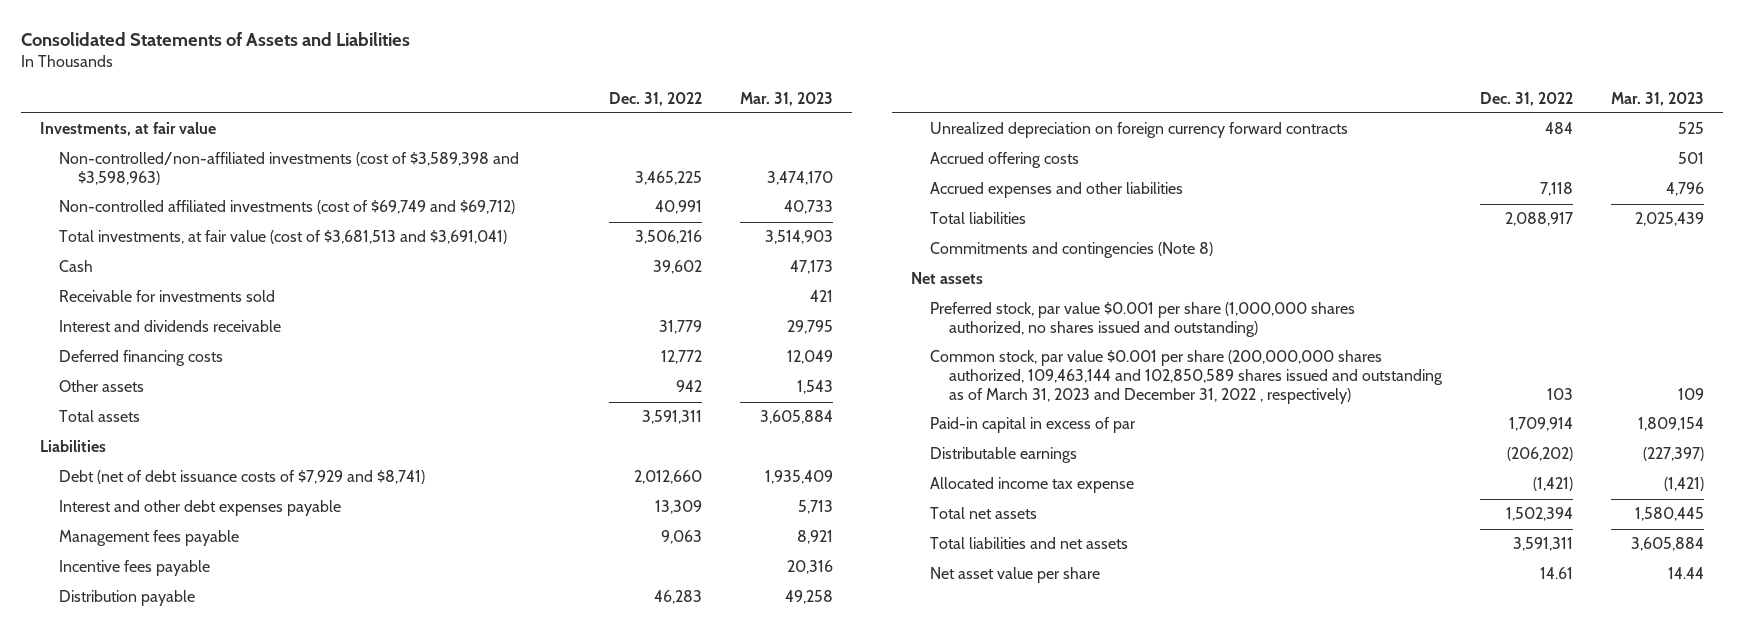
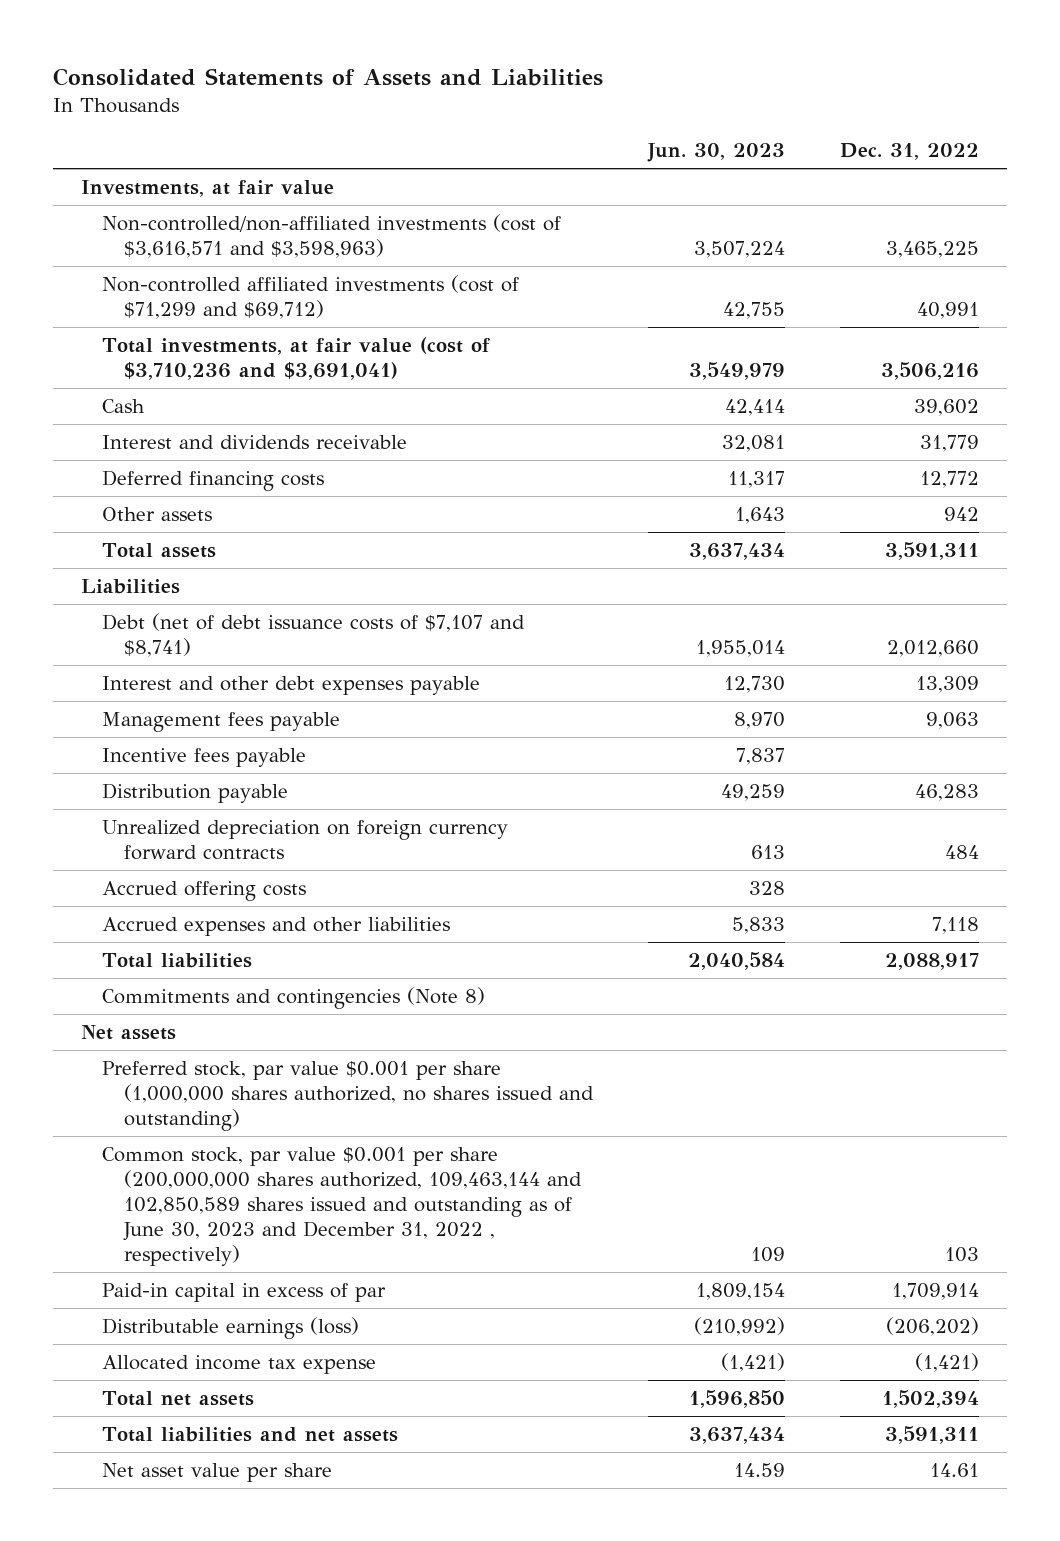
[740,91,834,106] Mar. 31, 2023 -> none
none -> [647,143,786,163] Jun. 30, 2023
[58,152,519,185] Non-controlled/non-affiliated investments (cost of $3,589,398 and $3,598,963) -> [102,213,562,259] Non-controlled/non-affiliated investments (cost of $3,616,571 and $3,598,963)
[58,200,515,215] Non-controlled affiliated investments (cost of $69,749 and $69,712) -> [102,274,520,320] Non-controlled affiliated investments (cost of $71,299 and $69,712)
[58,230,507,245] Total investments, at fair value (cost of $3,681,513 and $3,691,041) -> [102,336,491,381] Total investments, at fair value (cost of $3,710,236 and $3,691,041)
[58,290,275,303] Receivable for investments sold -> none
[58,470,425,485] Debt (net of debt issuance costs of $7,929 and $8,741) -> [102,612,526,658] Debt (net of debt issuance costs of $7,107 and $8,741)
[930,350,1444,404] Common stock, par value $0.001 per share (200,000,000 shares authorized, 109,463,144 and 102,850,589 shares issued and outstanding as of March 31, 2023 and December 31, 2022 , respectively) -> [102,1146,582,1267] Common stock, par value $0.001 per share (200,000,000 shares authorized, 109,463,144 and 102,850,589 shares issued and outstanding as of June 30, 2023 and December 31, 2022 , respectively)
[930,447,1078,464] Distributable earnings -> [102,1316,360,1339] Distributable earnings (loss)

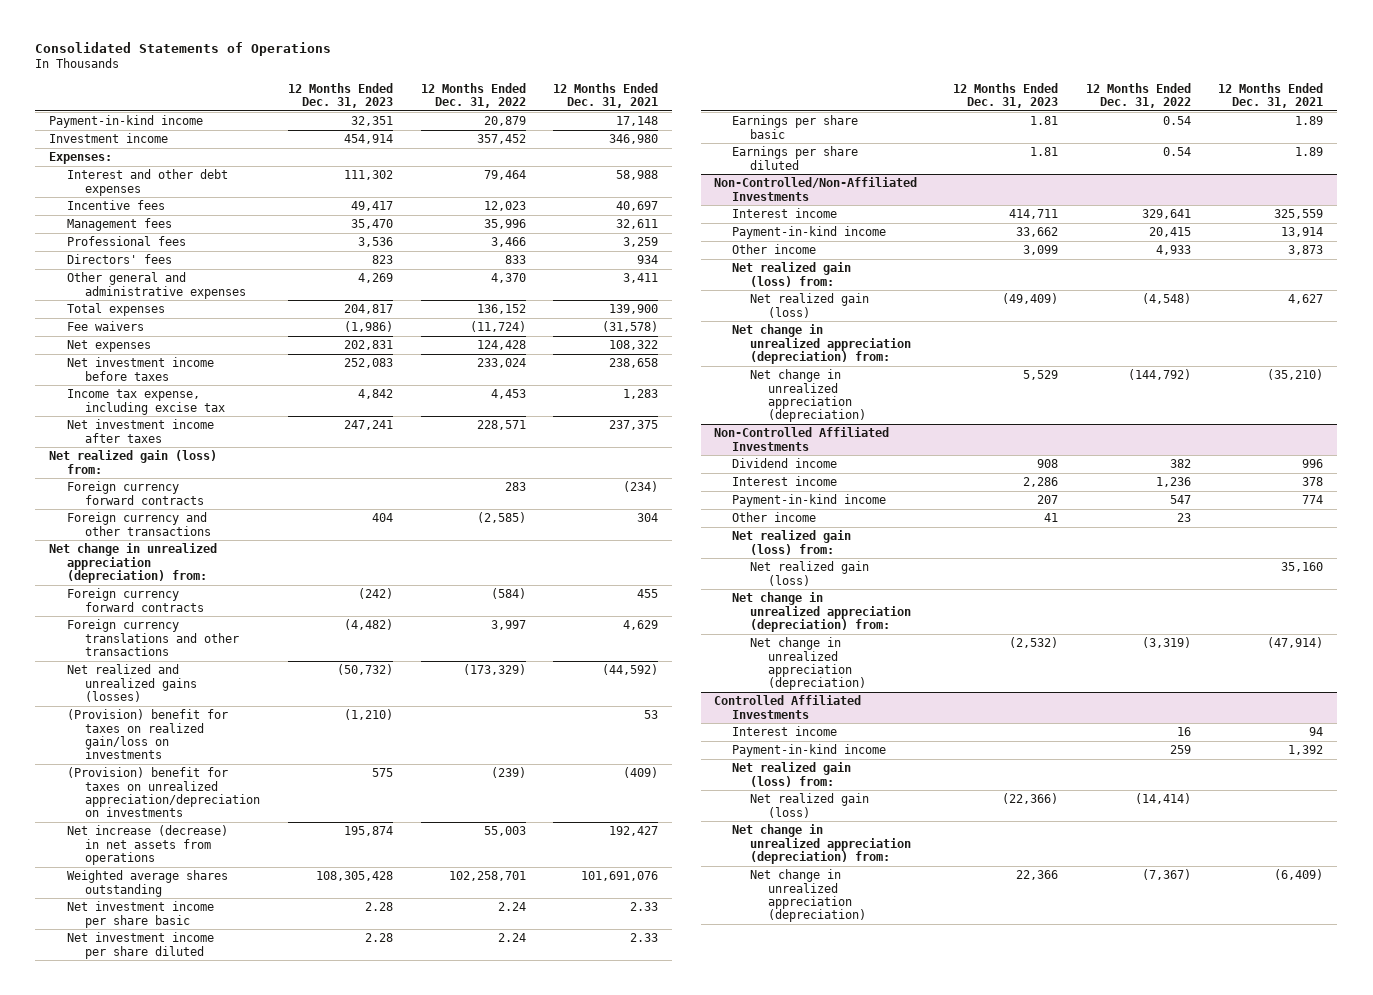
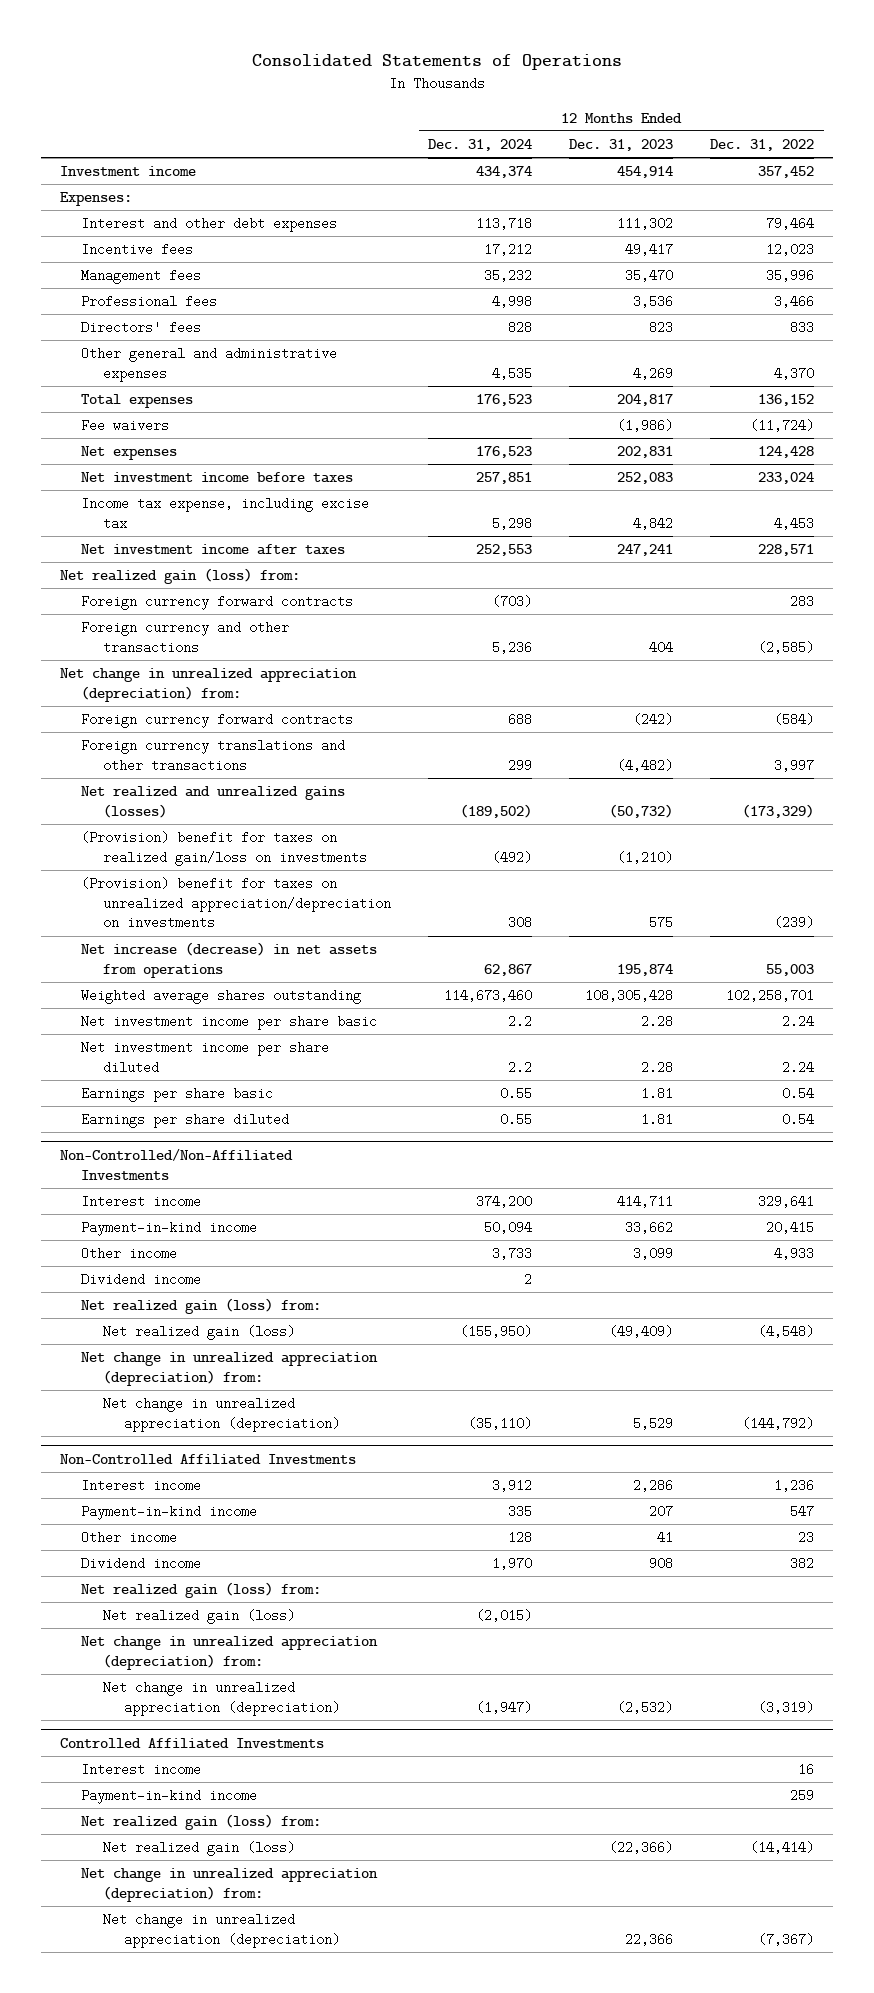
[553,82,659,109] 12 Months Ended Dec. 31, 2021 -> none
none -> [427,139,532,152] Dec. 31, 2024
[49,115,204,129] Payment-in-kind income -> none
none -> [81,1273,202,1287] Dividend income
[732,458,838,469] Dividend income -> [81,1557,202,1571] Dividend income

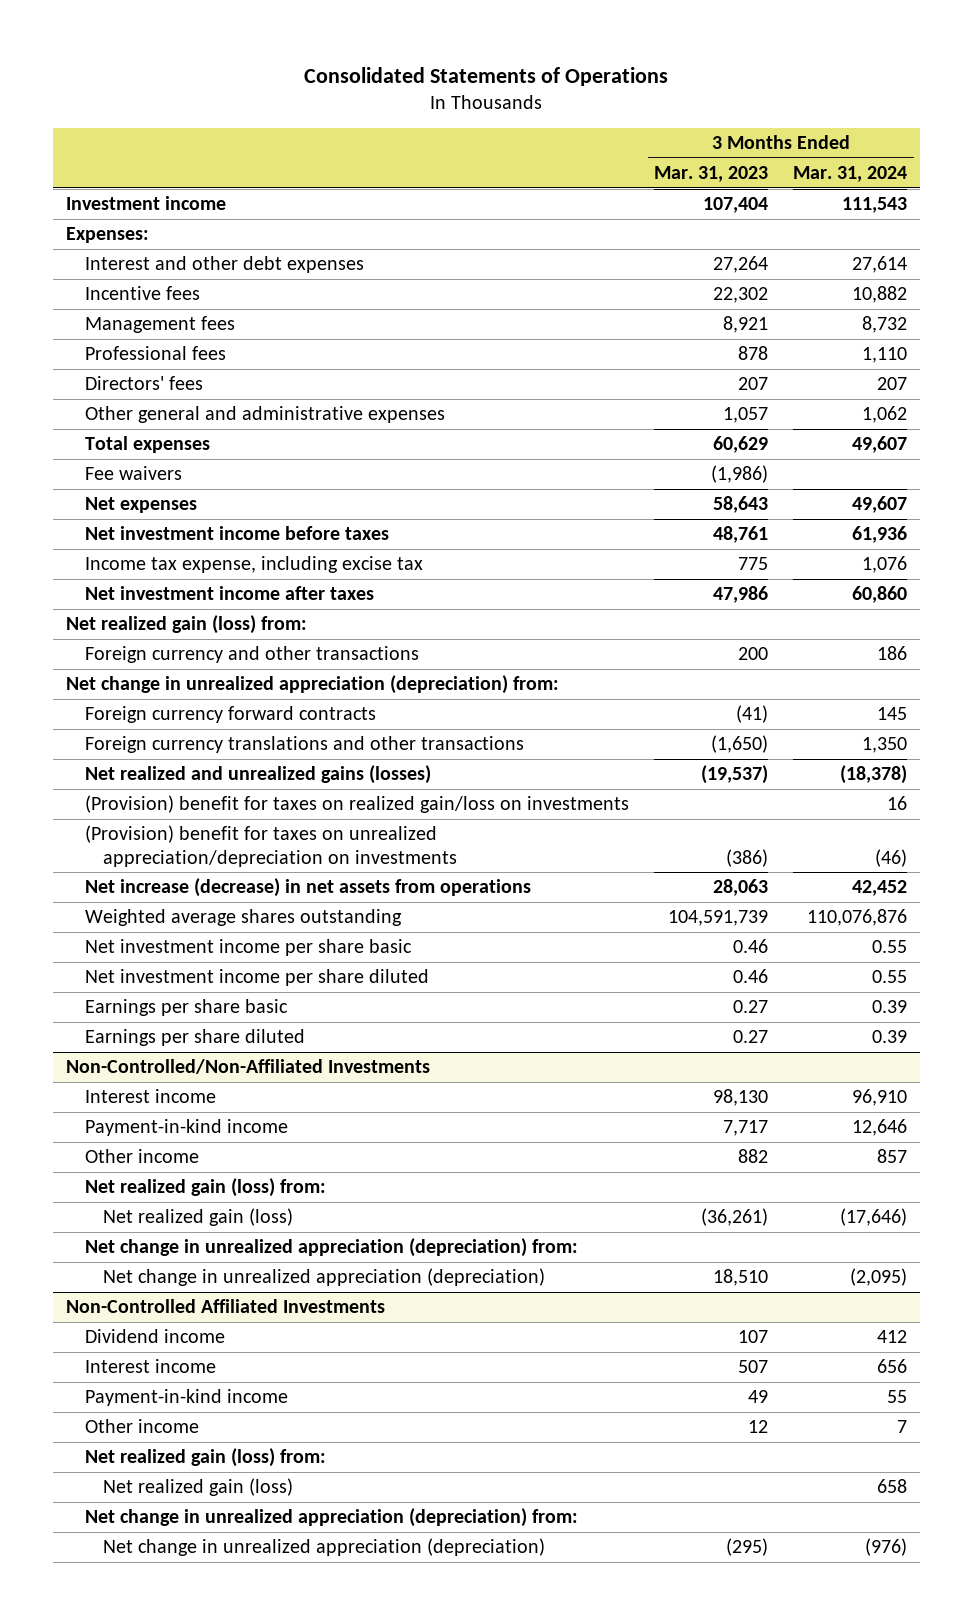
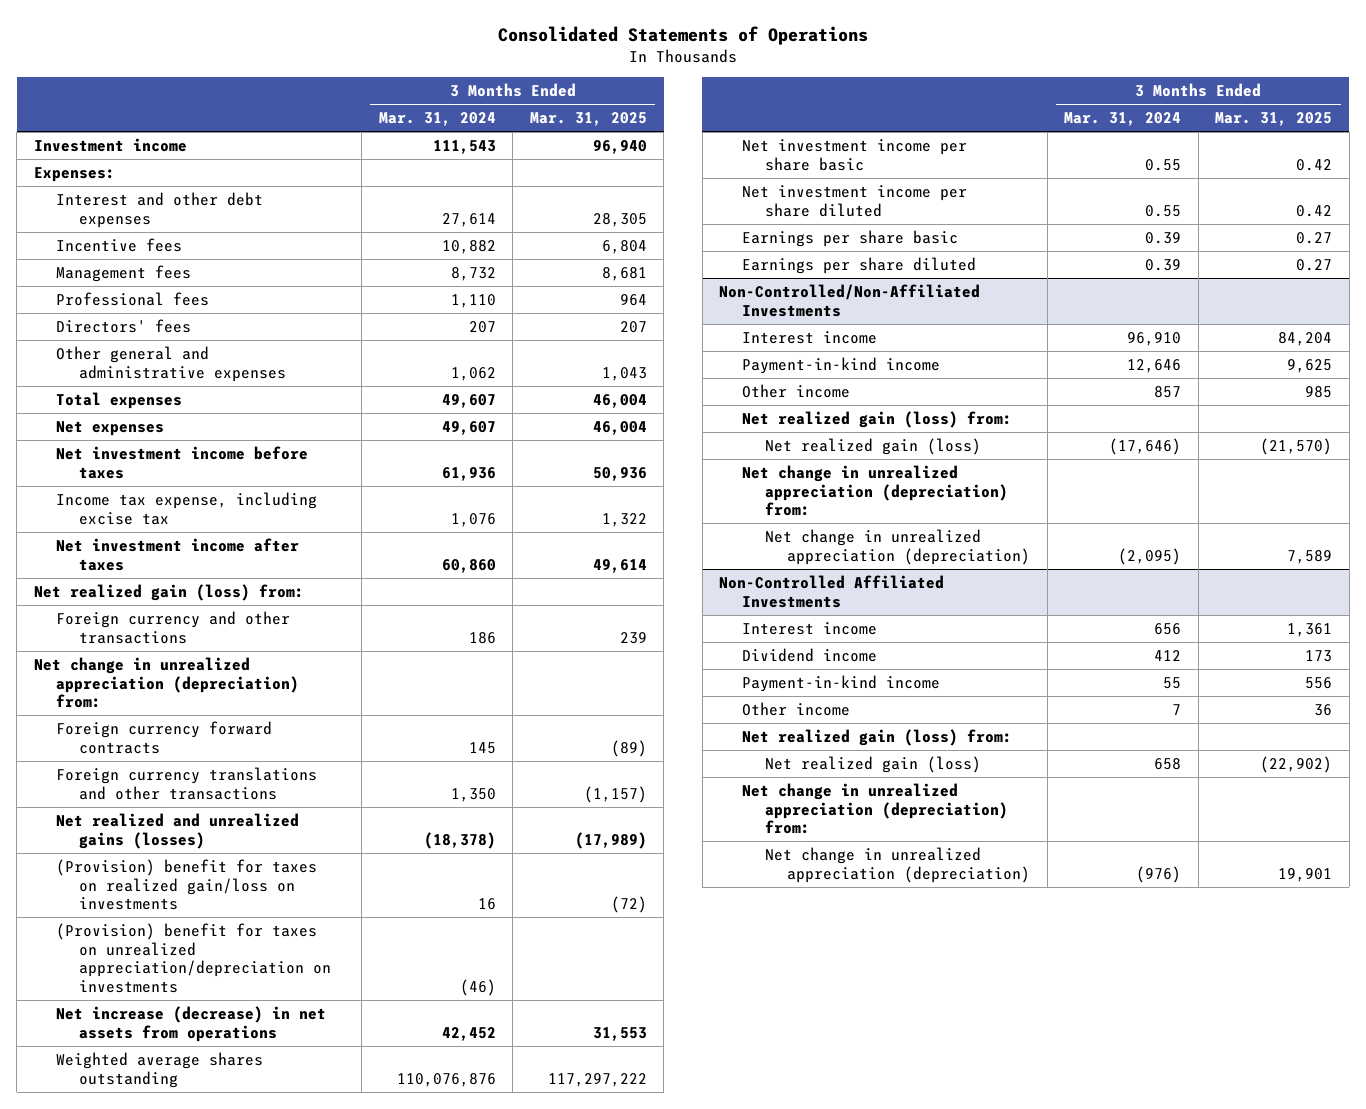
[653,165,768,182] Mar. 31, 2023 -> none
none -> [529,112,647,127] Mar. 31, 2025
[84,466,182,481] Fee waivers -> none
[84,1329,225,1344] Dividend income -> [741,647,877,662] Dividend income

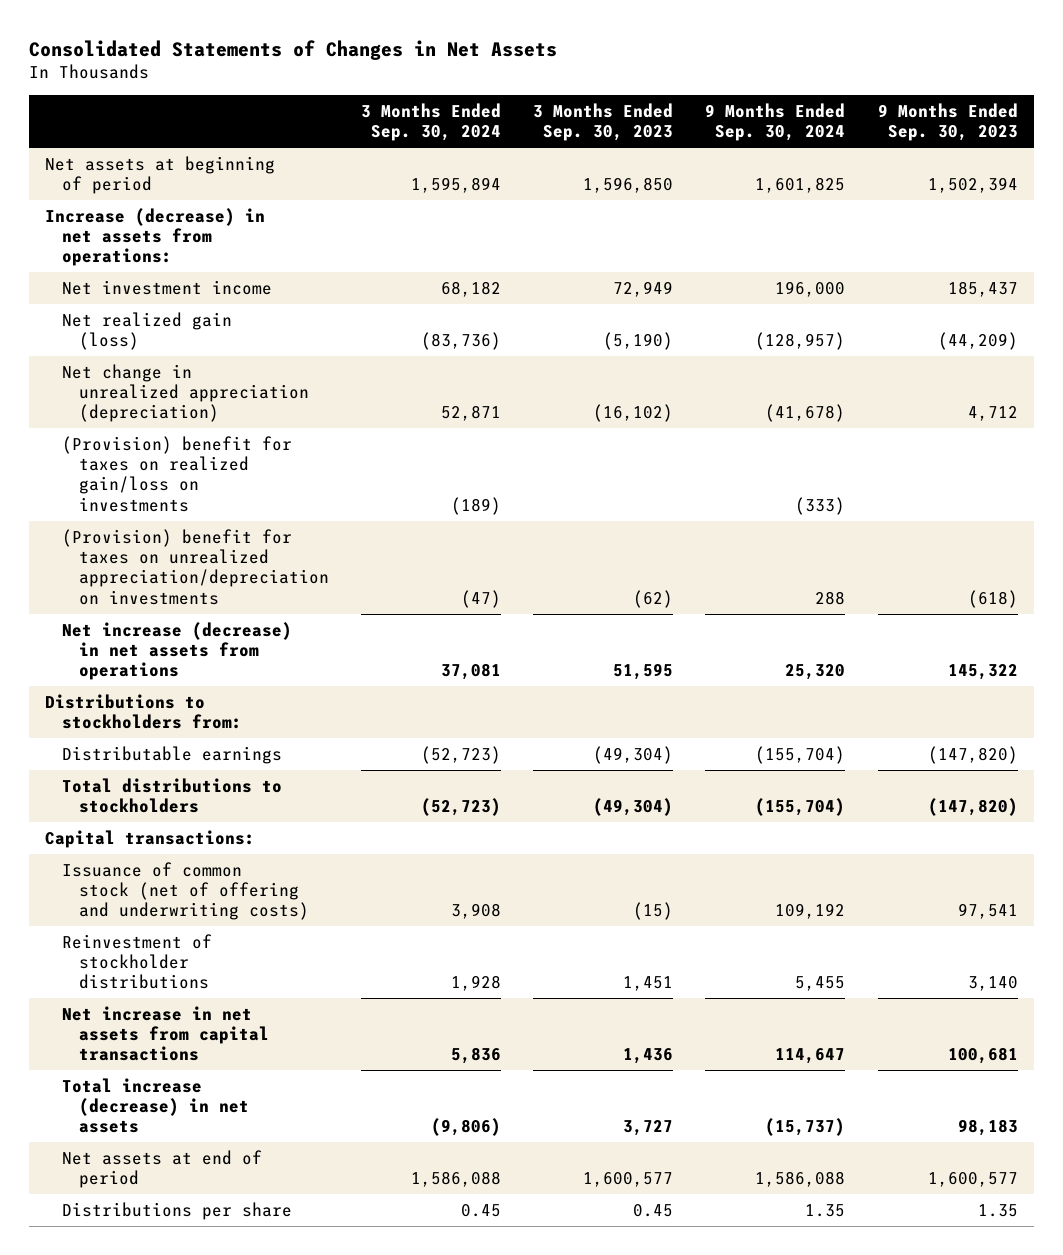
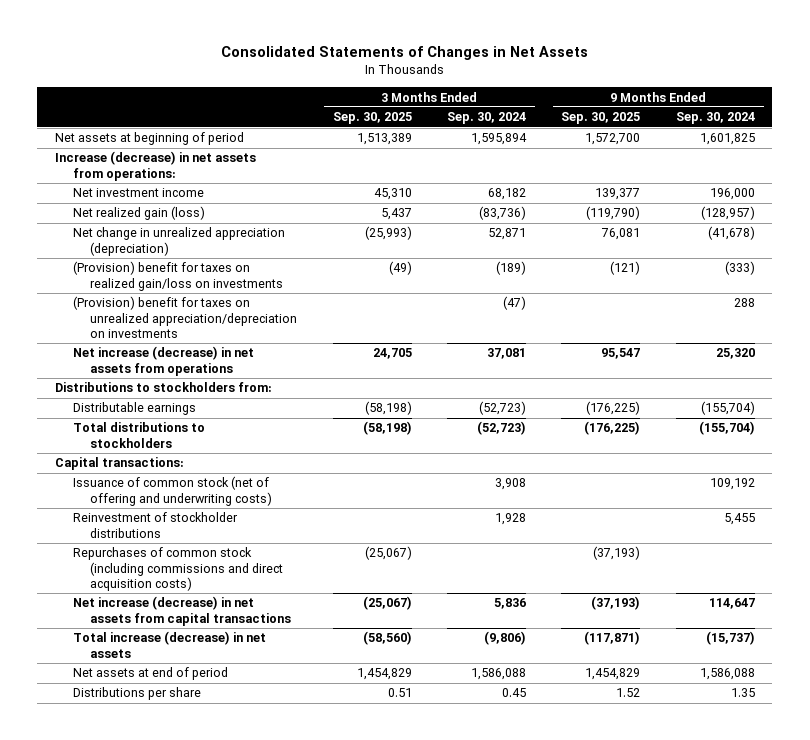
[533,102,674,142] 3 Months Ended Sep. 30, 2023 -> none
[877,102,1018,142] 9 Months Ended Sep. 30, 2023 -> none
none -> [332,112,412,125] Sep. 30, 2025
none -> [561,112,641,125] Sep. 30, 2025
none -> [72,547,284,591] Repurchases of common stock (including commissions and direct acquisition costs)
[62,1005,270,1062] Net increase in net assets from capital transactions -> [72,596,292,626] Net increase (decrease) in net assets from capital transactions

